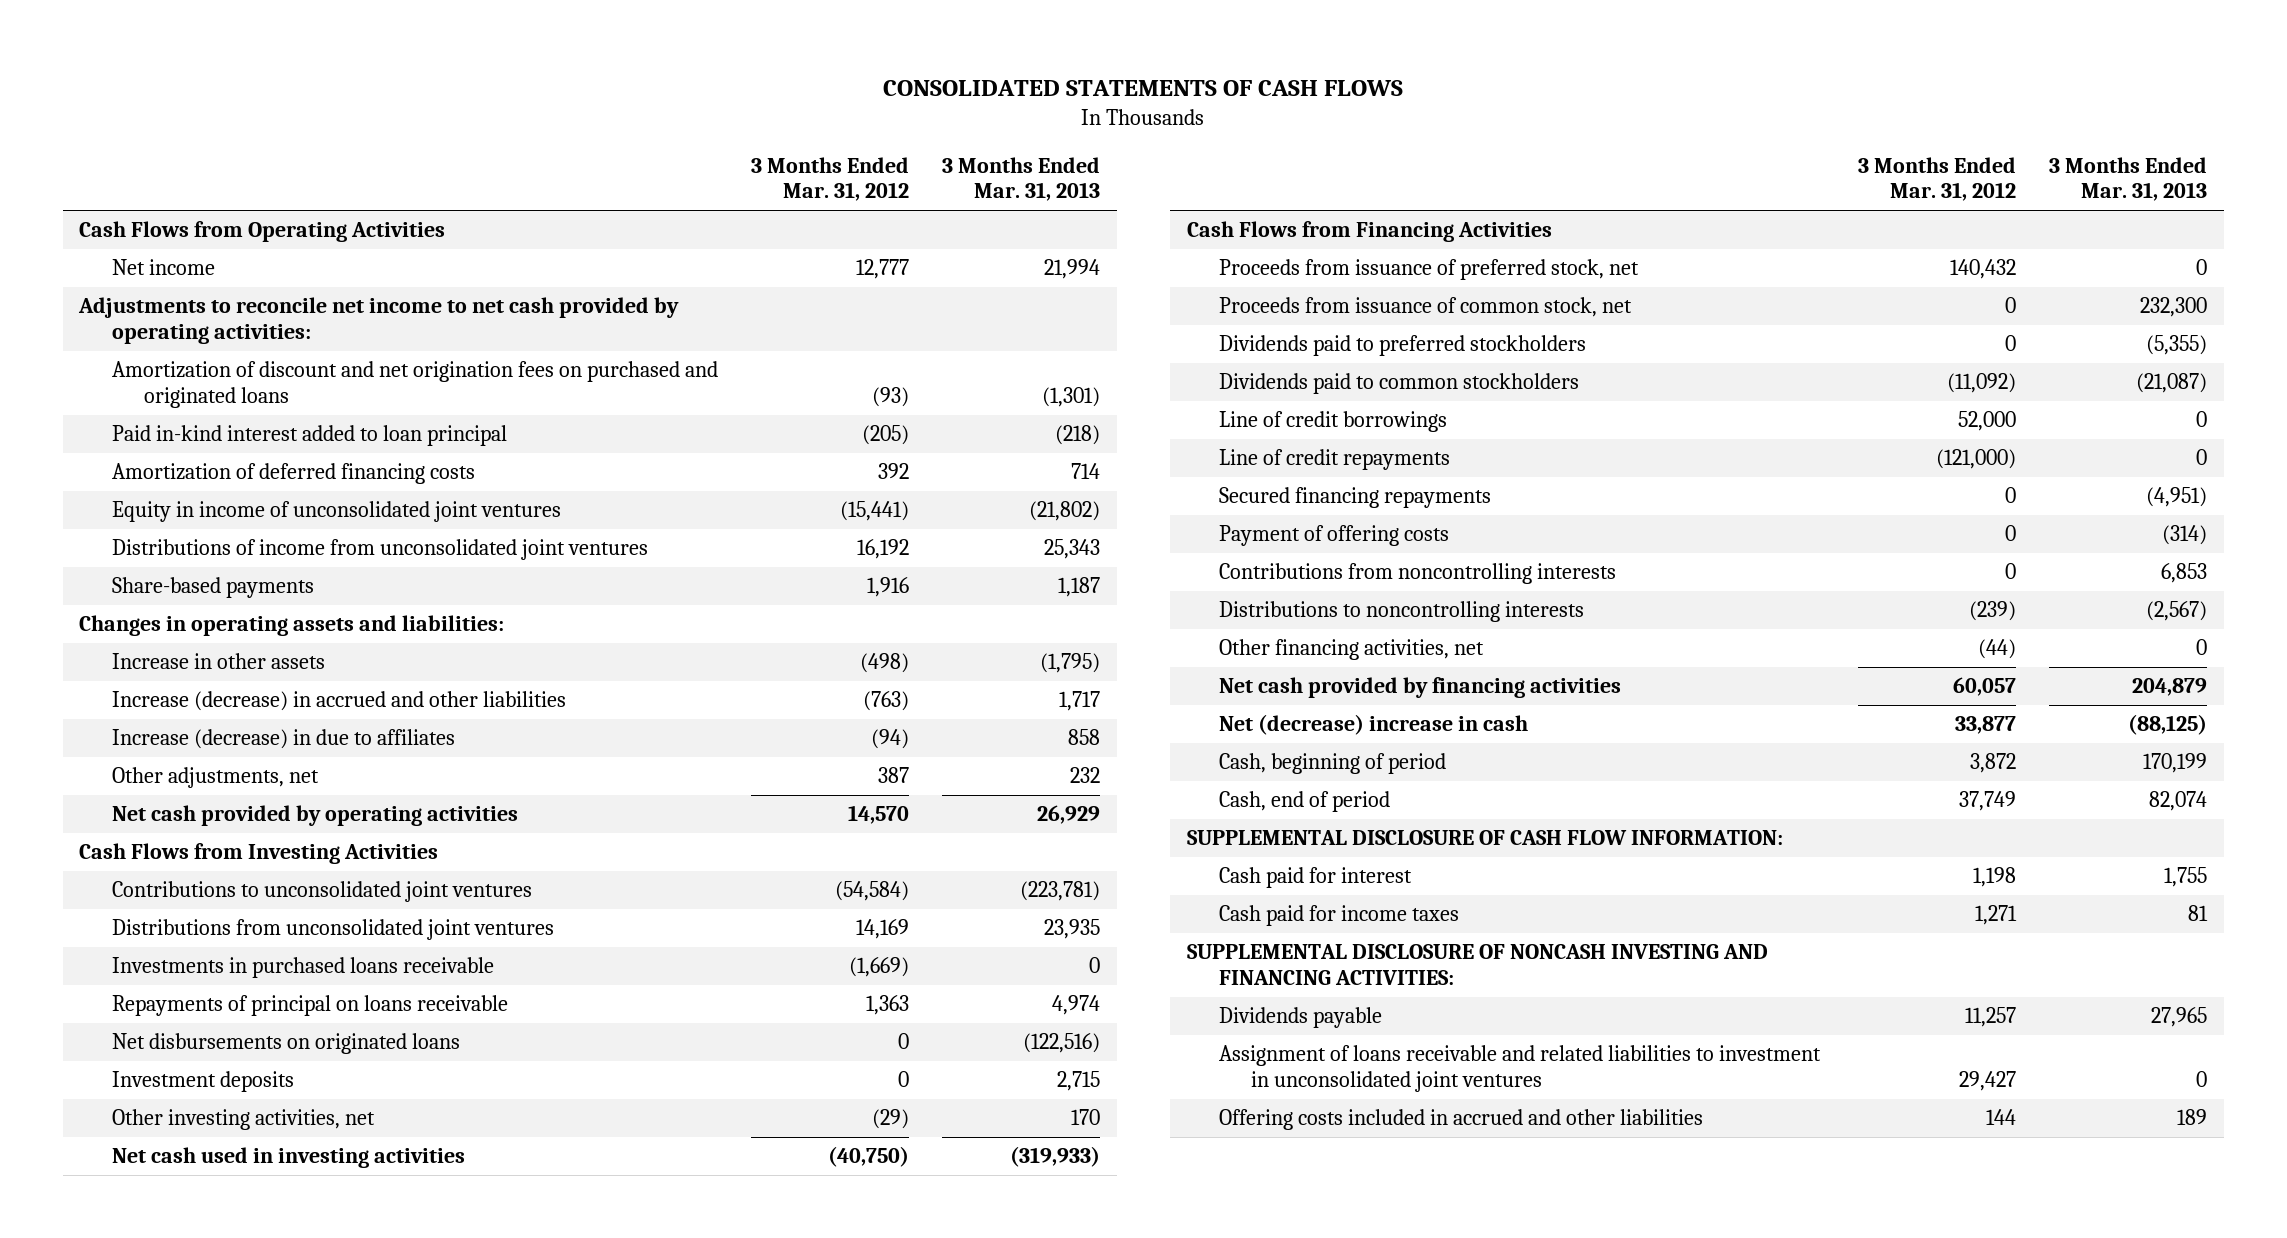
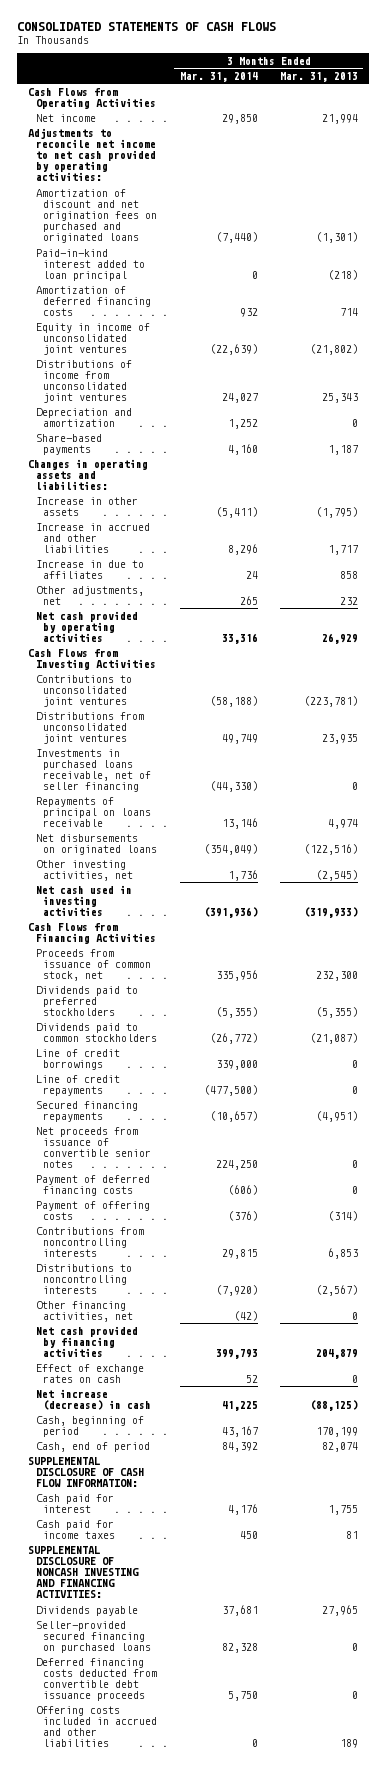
[750,156,909,202] 3 Months Ended Mar. 31, 2012 -> none
none -> [179,71,258,82] Mar. 31, 2014
[111,425,507,447] Paid in-kind interest added to loan principal -> [35,248,146,282] Paid-in-kind interest added to loan principal
none -> [35,407,132,427] Depreciation and amortization
[111,691,566,712] Increase (decrease) in accrued and other liabilities -> [35,522,150,554] Increase in accrued and other liabilities
[111,729,455,750] Increase (decrease) in due to affiliates -> [35,559,144,579] Increase in due to affiliates
[111,957,494,979] Investments in purchased loans receivable -> [35,748,152,793] Investments in purchased loans receivable, net of seller financing
[111,1071,294,1093] Investment deposits -> none
[1071,1109,1101,1126] 170 -> [315,869,358,881] (2,545)
[1218,259,1639,281] Proceeds from issuance of preferred stock, net -> none
none -> [35,1126,152,1169] Net proceeds from issuance of convertible senior notes
none -> [35,1174,150,1196] Payment of deferred financing costs
none -> [35,1363,144,1383] Effect of exchange rates on cash
[1218,714,1528,736] Net (decrease) increase in cash -> [35,1388,152,1410] Net increase (decrease) in cash
[1218,1045,1821,1092] Assignment of loans receivable and related liabilities to investment in unconsolidated joint ventures -> none
none -> [35,1620,152,1654] Seller-provided secured financing on purchased loans
none -> [35,1657,158,1702] Deferred financing costs deducted from convertible debt issuance proceeds

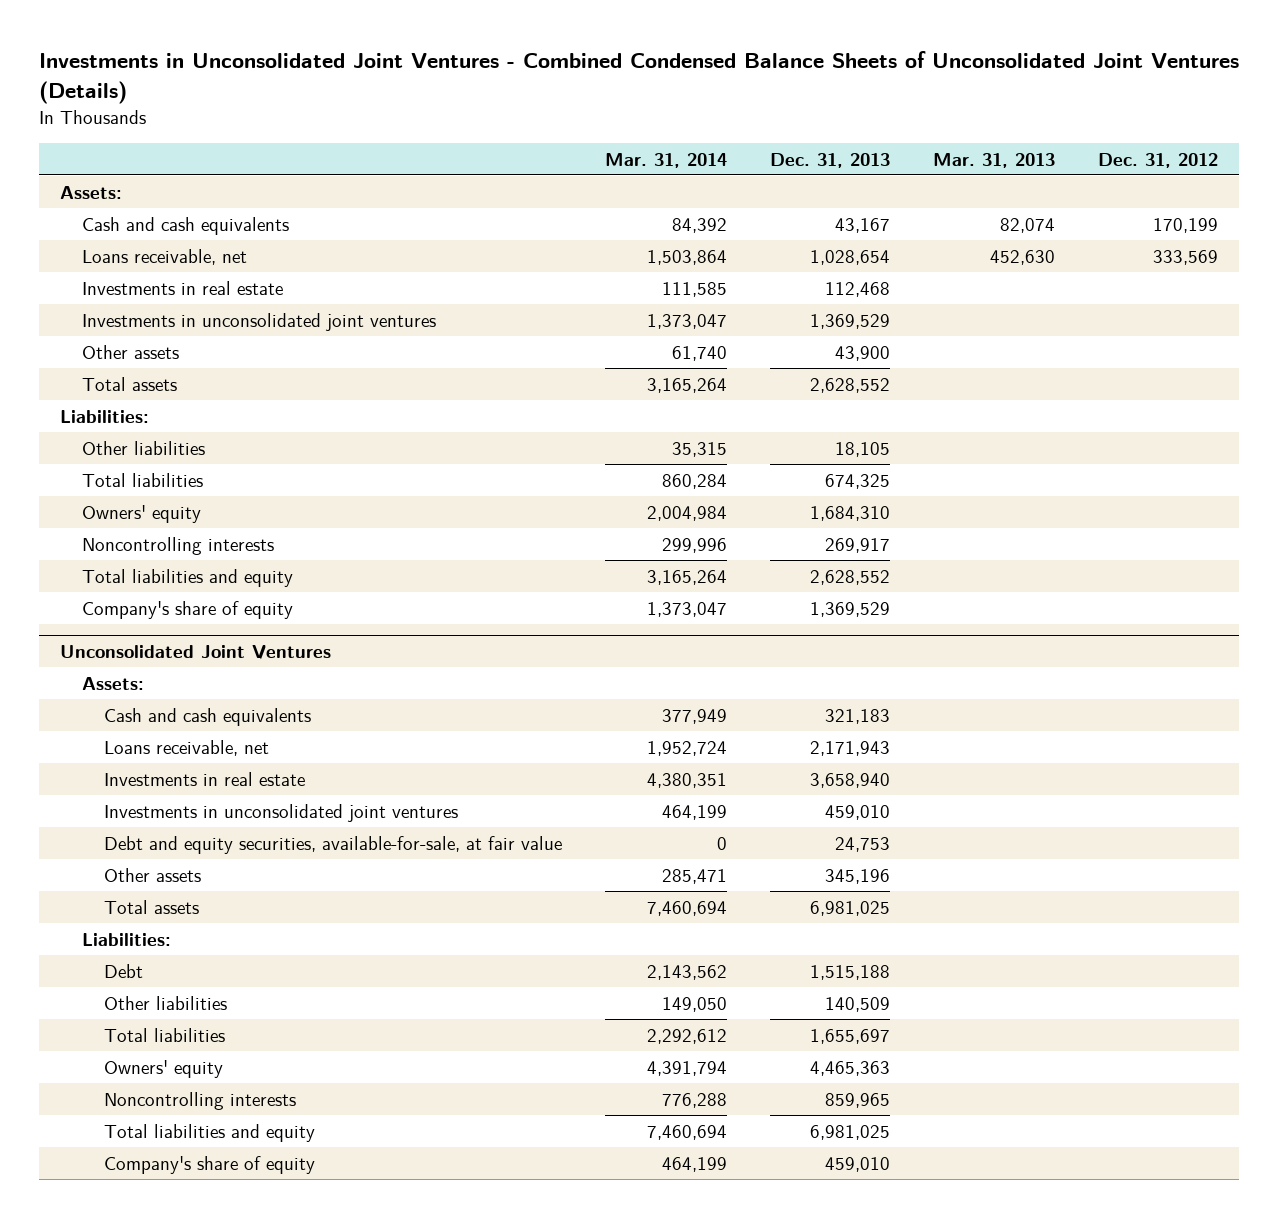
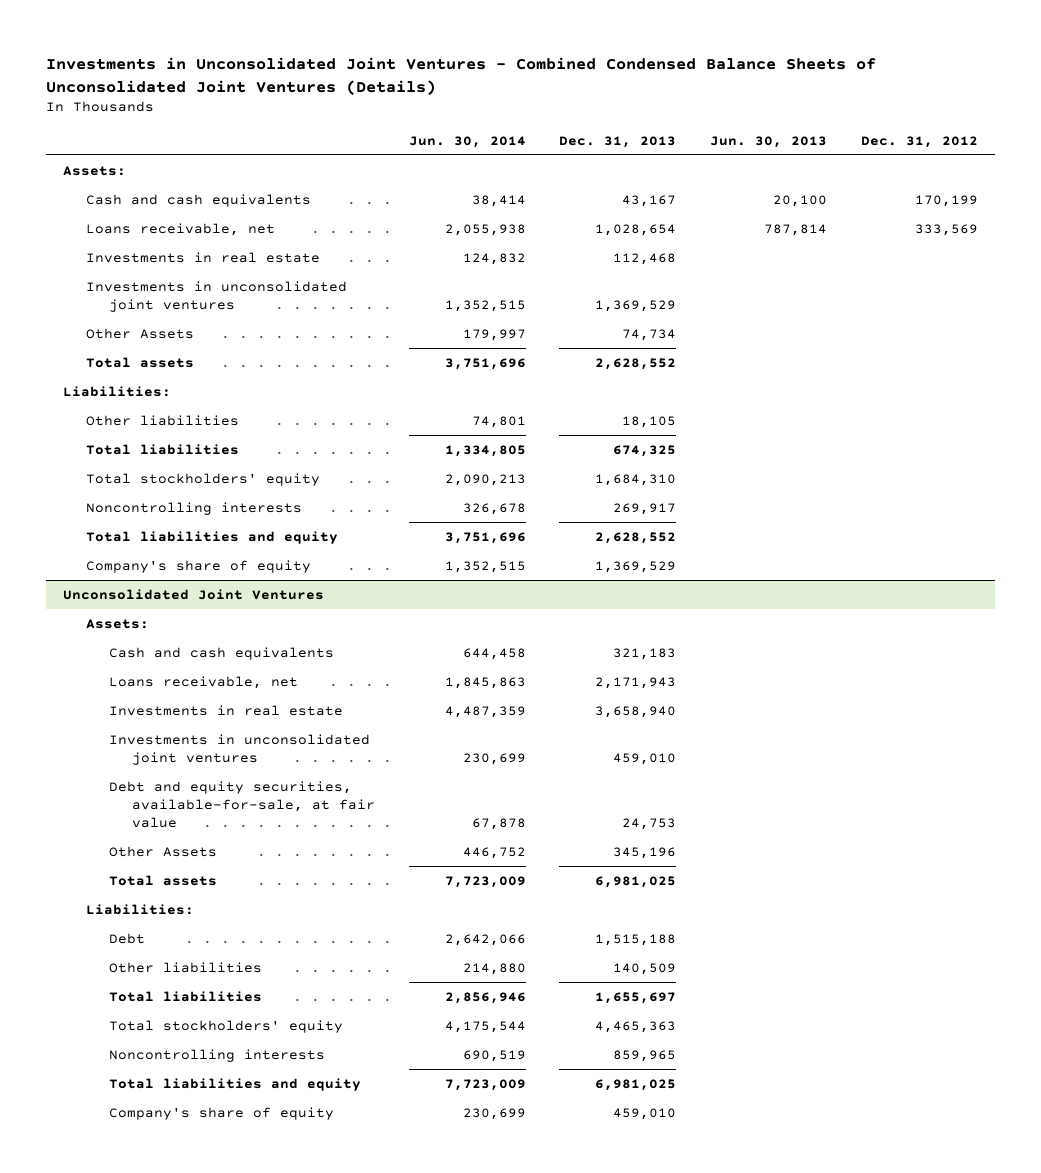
[605,152,728,168] Mar. 31, 2014 -> none
[932,152,1055,168] Mar. 31, 2013 -> none
none -> [408,135,526,148] Jun. 30, 2014
none -> [710,135,828,148] Jun. 30, 2013
[82,344,180,359] Other assets -> [85,327,194,339] Other Assets
[834,345,890,361] 43,900 -> [622,328,677,341] 74,734
[82,504,202,523] Owners' equity -> [85,472,320,486] Total stockholders' equity
[104,867,202,882] Other assets -> [108,845,217,857] Other Assets
[104,1059,224,1078] Owners' equity -> [108,1019,343,1033] Total stockholders' equity

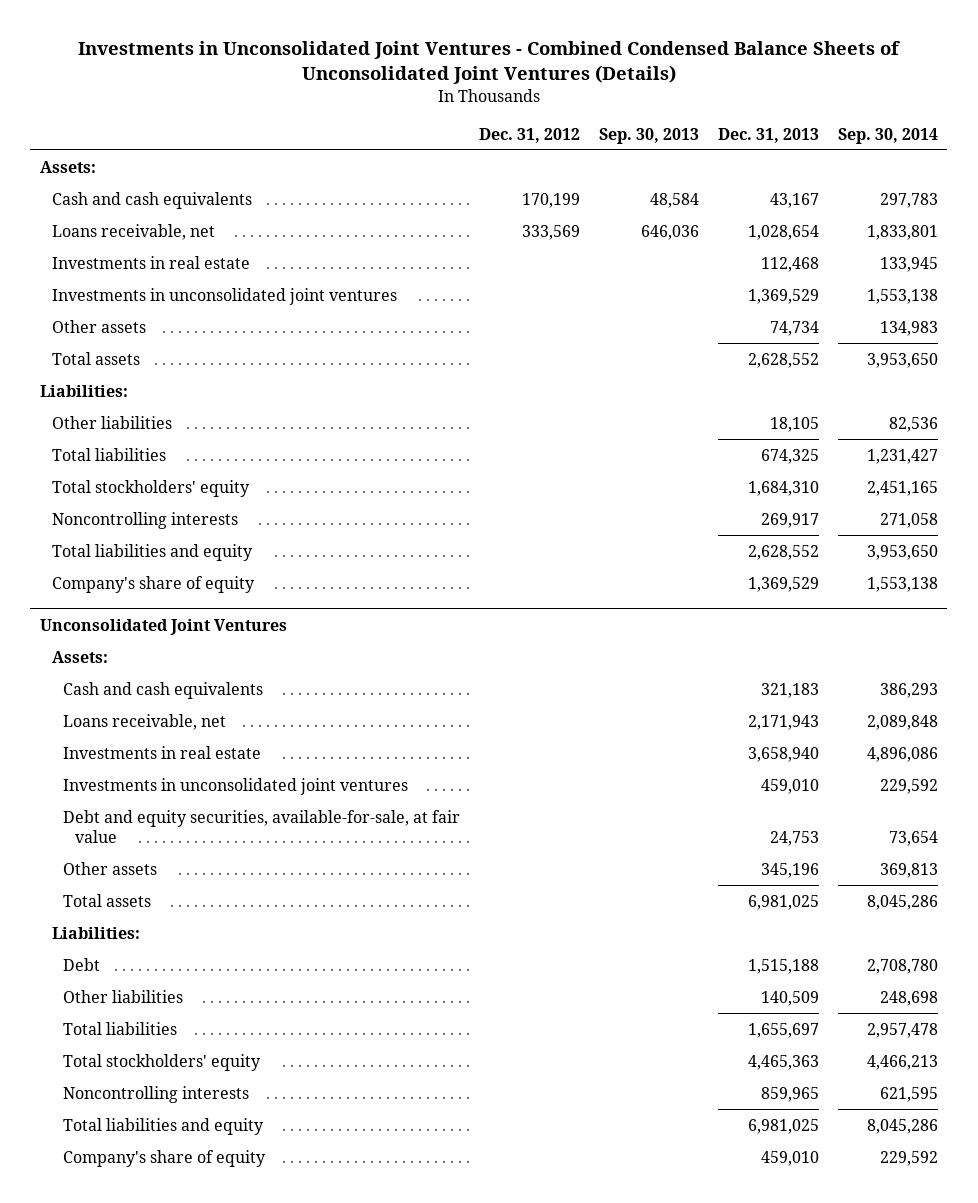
[408,135,526,148] Jun. 30, 2014 -> none
[710,135,828,148] Jun. 30, 2013 -> none
none -> [599,127,700,144] Sep. 30, 2013
none -> [837,127,938,144] Sep. 30, 2014
[85,327,194,339] Other Assets -> [51,319,146,333] Other assets
[108,845,217,857] Other Assets -> [63,861,158,875] Other assets

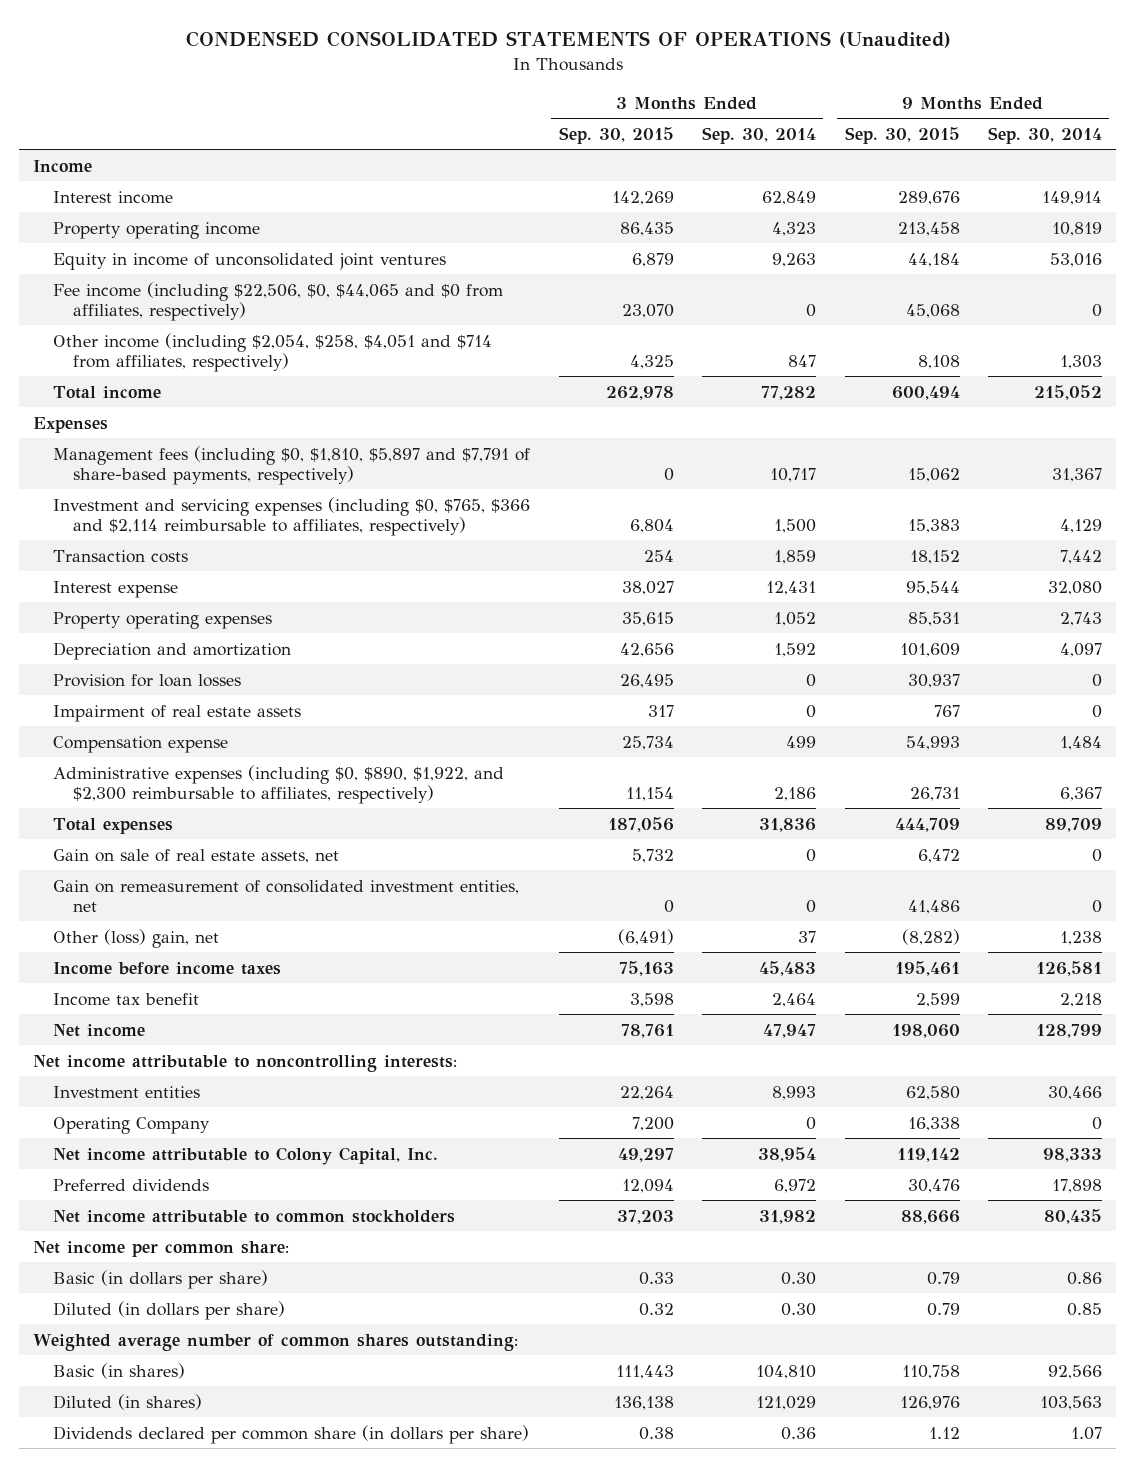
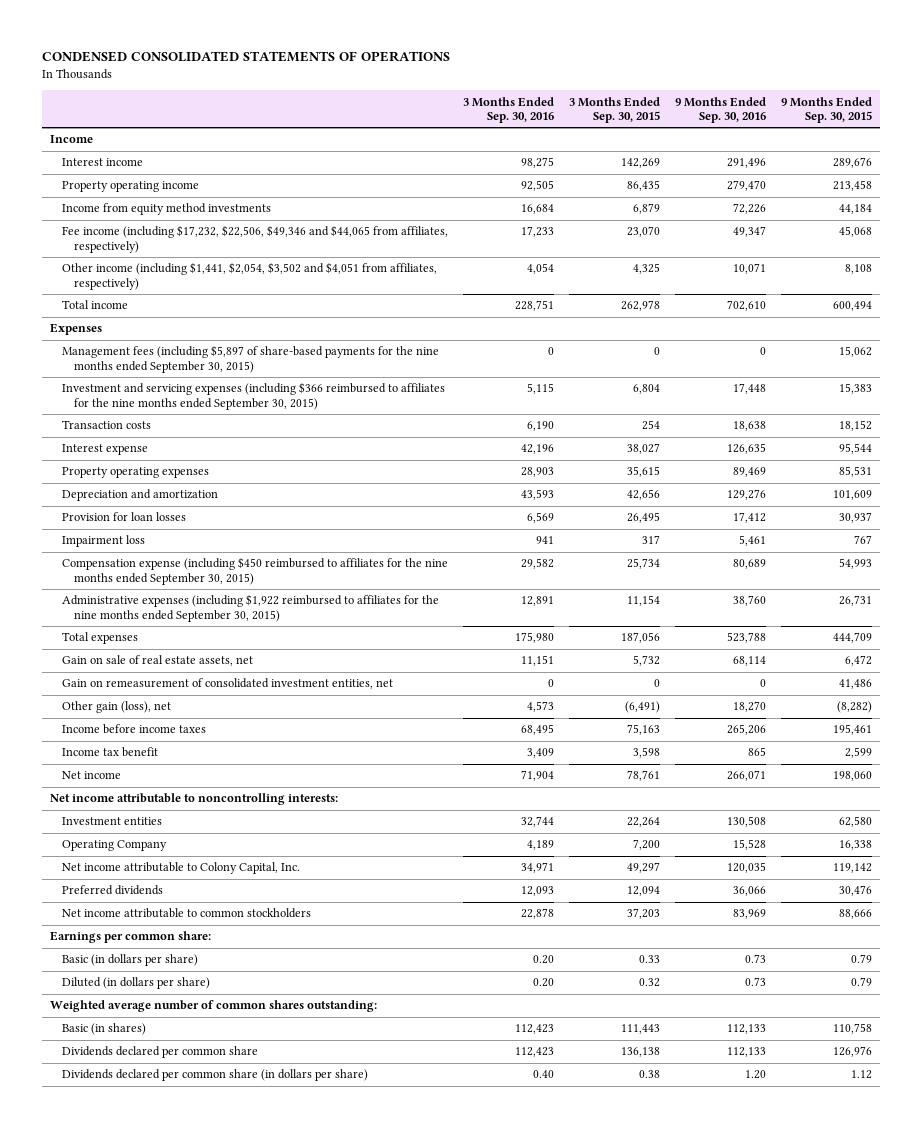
[185,31,951,49] CONDENSED CONSOLIDATED STATEMENTS OF OPERATIONS (Unaudited) -> [42,51,451,63] CONDENSED CONSOLIDATED STATEMENTS OF OPERATIONS
[702,126,817,144] Sep. 30, 2014 -> none
[988,126,1103,144] Sep. 30, 2014 -> none
none -> [463,96,555,123] 3 Months Ended Sep. 30, 2016
none -> [675,96,767,123] 9 Months Ended Sep. 30, 2016
[53,252,447,270] Equity in income of unconsolidated joint ventures -> [62,203,272,216] Income from equity method investments
[53,281,504,322] Fee income (including $22,506, $0, $44,065 and $0 from affiliates, respectively) -> [62,225,449,253] Fee income (including $17,232, $22,506, $49,346 and $44,065 from affiliates, respectively)
[53,332,493,373] Other income (including $2,054, $258, $4,051 and $714 from affiliates, respectively) -> [62,262,438,290] Other income (including $1,441, $2,054, $3,502 and $4,051 from affiliates, respectively)
[53,445,531,486] Management fees (including $0, $1,810, $5,897 and $7,791 of share-based payments, respectively) -> [62,345,440,373] Management fees (including $5,897 of share-based payments for the nine months ended September 30, 2015)
[53,496,531,537] Investment and servicing expenses (including $0, $765, $366 and $2,114 reimbursable to affiliates, respectively) -> [62,382,446,410] Investment and servicing expenses (including $366 reimbursed to affiliates for the nine months ended September 30, 2015)
[53,704,302,722] Impairment of real estate assets -> [62,535,146,548] Impairment loss
[53,735,229,753] Compensation expense -> [62,557,449,585] Compensation expense (including $450 reimbursed to affiliates for the nine months ended September 30, 2015)
[53,764,505,805] Administrative expenses (including $0, $890, $1,922, and $2,300 reimbursable to affiliates, respectively) -> [62,594,440,622] Administrative expenses (including $1,922 reimbursed to affiliates for the nine months ended September 30, 2015)
[53,928,220,948] Other (loss) gain, net -> [62,701,172,714] Other gain (loss), net
[33,1240,290,1257] Net income per common share: -> [49,931,211,944] Earnings per common share:
[53,1393,203,1410] Diluted (in shares) -> [62,1046,259,1059] Dividends declared per common share

